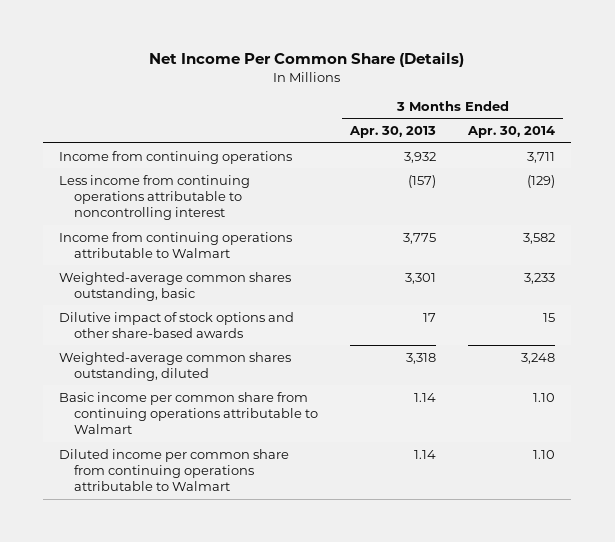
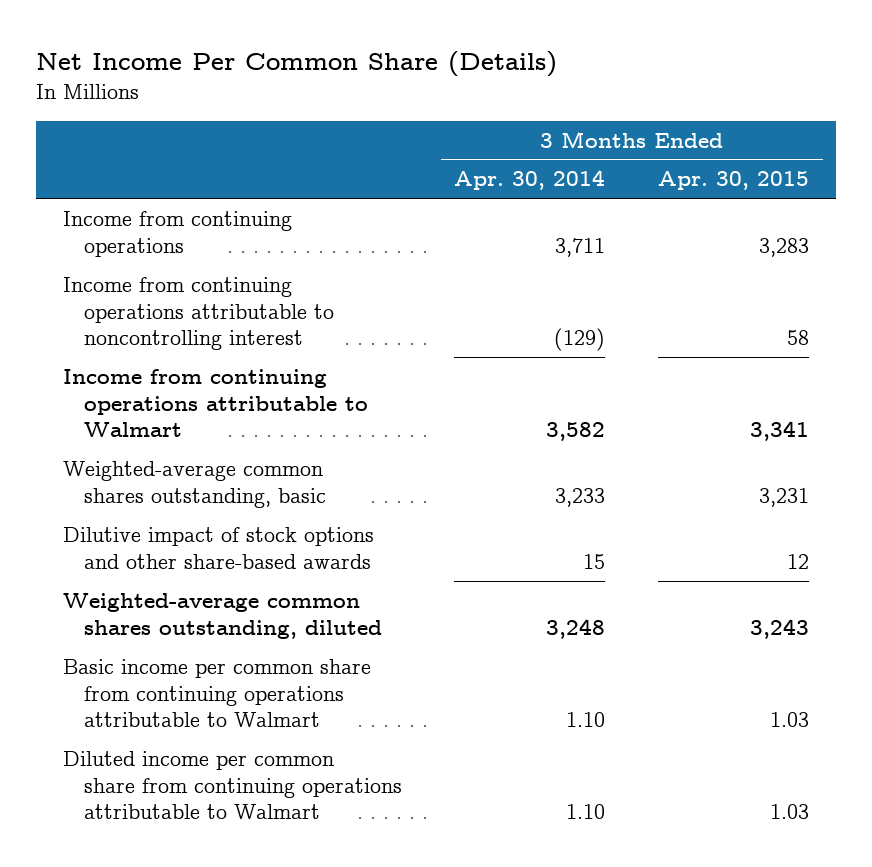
[349,126,437,139] Apr. 30, 2013 -> none
none -> [658,171,810,191] Apr. 30, 2015
[59,174,251,221] Less income from continuing operations attributable to noncontrolling interest -> [62,276,334,351] Income from continuing operations attributable to noncontrolling interest

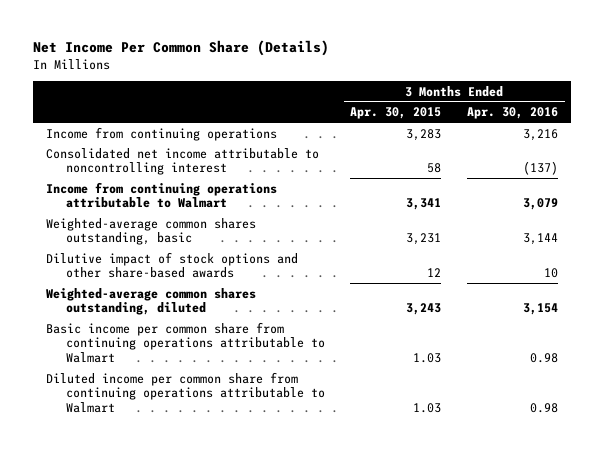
[454,170,606,191] Apr. 30, 2014 -> none
none -> [467,107,559,120] Apr. 30, 2016
[62,276,334,351] Income from continuing operations attributable to noncontrolling interest -> [46,147,320,176] Consolidated net income attributable to noncontrolling interest

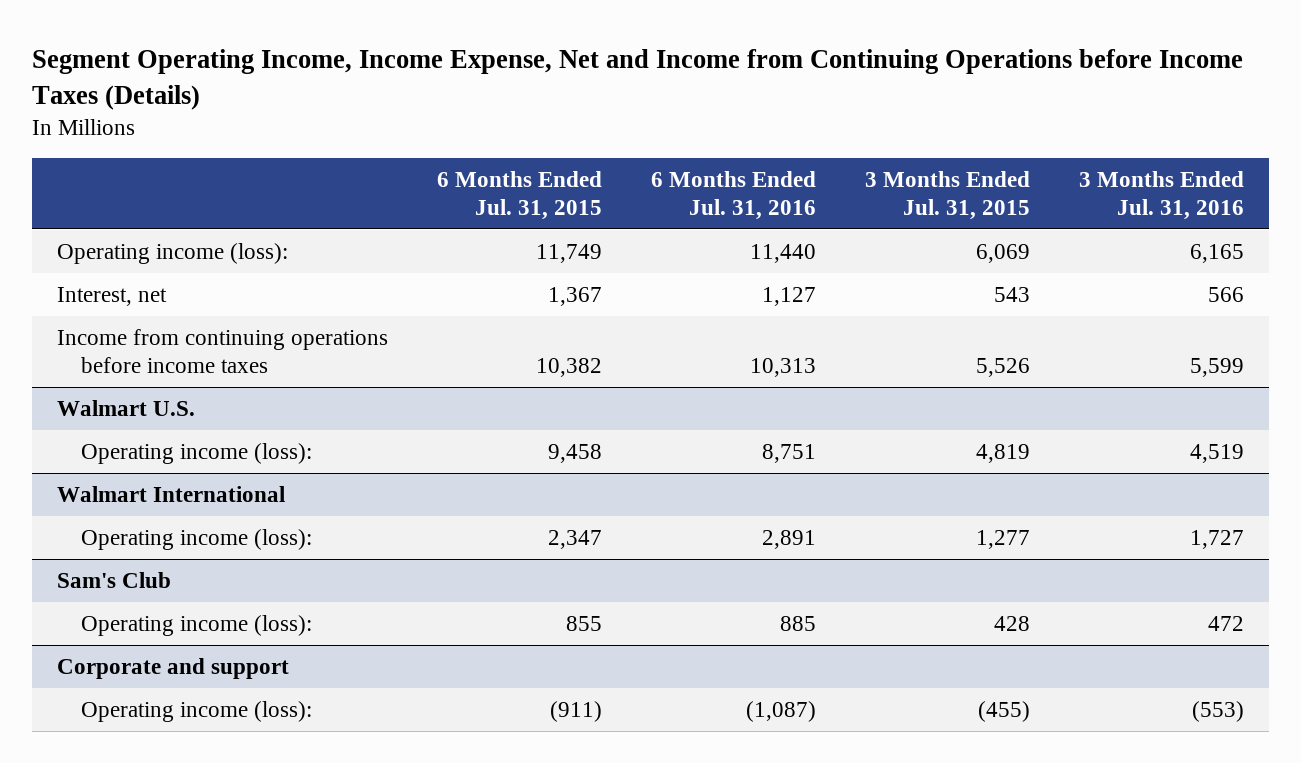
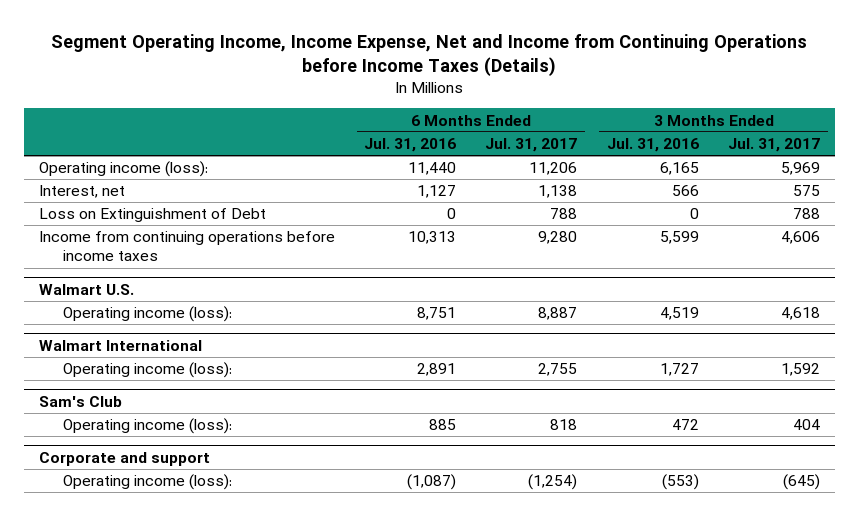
[436,170,602,220] 6 Months Ended Jul. 31, 2015 -> none
[865,170,1031,220] 3 Months Ended Jul. 31, 2015 -> none
none -> [485,138,578,153] Jul. 31, 2017
none -> [728,138,821,153] Jul. 31, 2017
none -> [38,208,266,223] Loss on Extinguishment of Debt

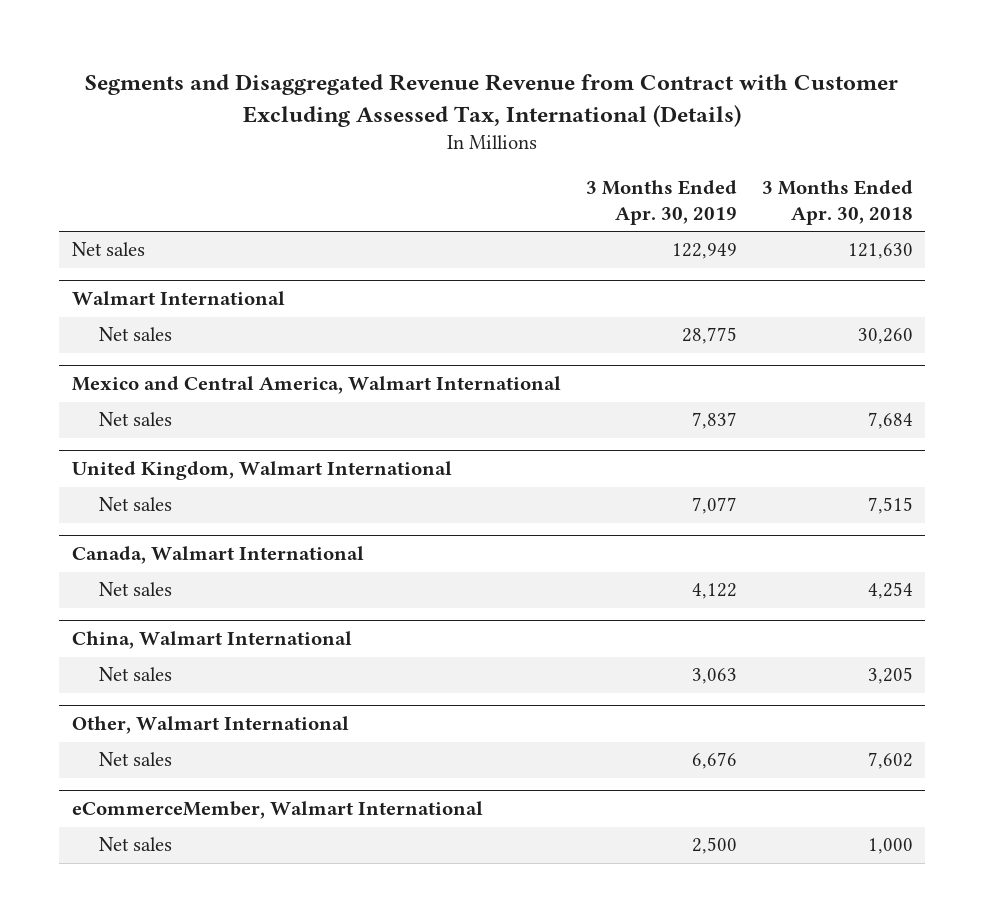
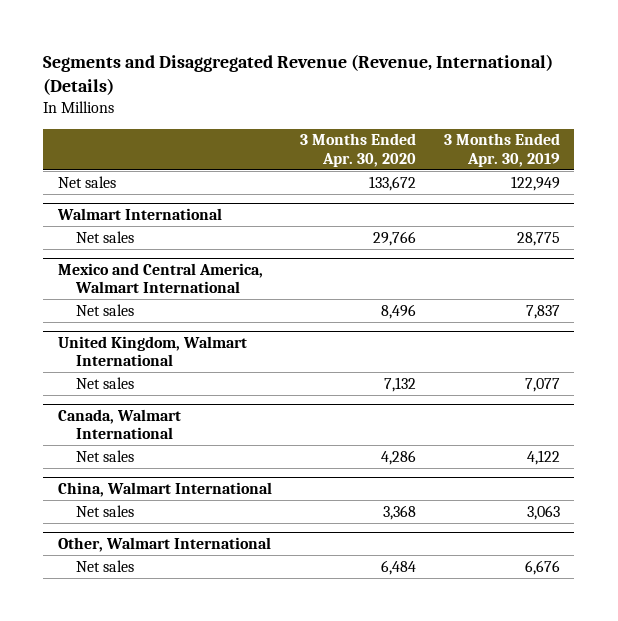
[85,74,899,127] Segments and Disaggregated Revenue Revenue from Contract with Customer Excluding Assessed Tax, International (Details) -> [43,53,554,95] Segments and Disaggregated Revenue (Revenue, International) (Details)
[761,180,913,225] 3 Months Ended Apr. 30, 2018 -> none
none -> [299,133,416,167] 3 Months Ended Apr. 30, 2020
[71,801,483,820] eCommerceMember, Walmart International -> none
[98,837,172,852] Net sales -> none

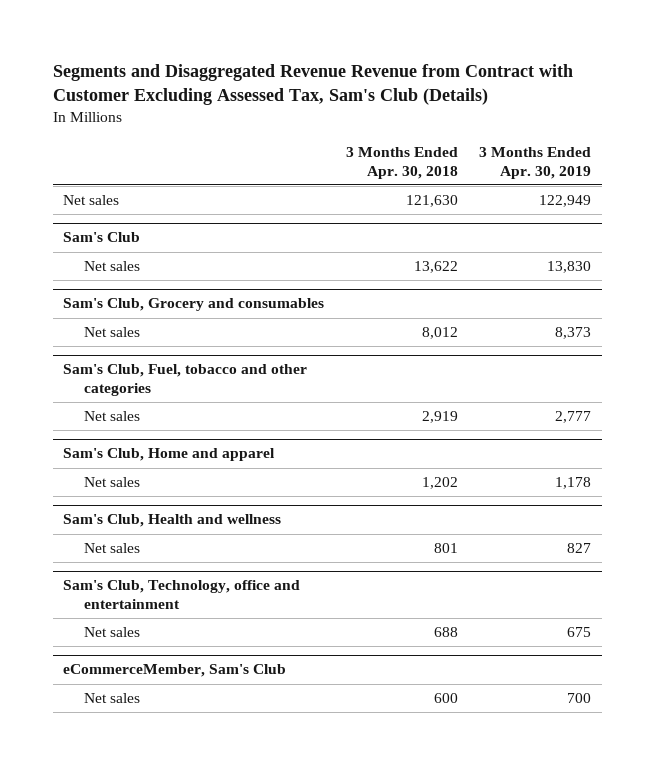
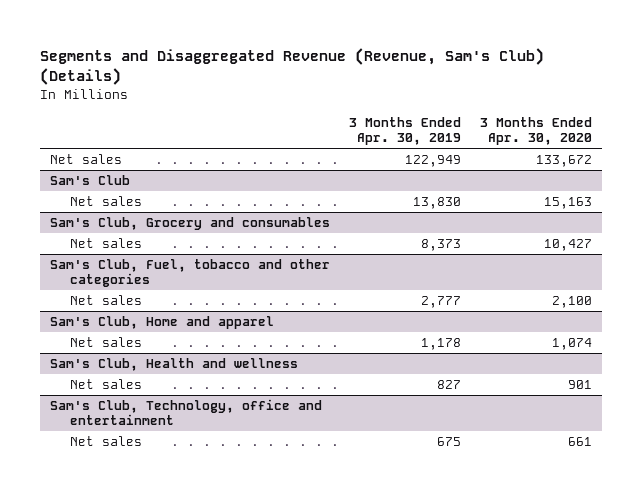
[52,63,573,106] Segments and Disaggregated Revenue Revenue from Contract with Customer Excluding Assessed Tax, Sam's Club (Details) -> [40,47,545,86] Segments and Disaggregated Revenue (Revenue, Sam's Club) (Details)
[345,147,458,179] 3 Months Ended Apr. 30, 2018 -> none
none -> [480,116,593,146] 3 Months Ended Apr. 30, 2020
[63,664,287,678] eCommerceMember, Sam's Club -> none
[84,693,141,704] Net sales -> none

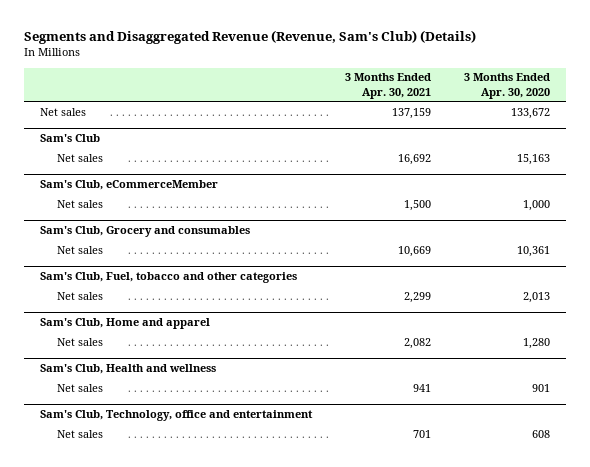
[348,116,461,146] 3 Months Ended Apr. 30, 2019 -> none
none -> [344,73,431,99] 3 Months Ended Apr. 30, 2021
none -> [40,179,219,190] Sam's Club, eCommerceMember
none -> [56,199,103,208] Net sales
[544,238,593,251] 10,427 -> [516,245,550,257] 10,361
[552,295,593,308] 2,100 -> [522,291,550,303] 2,013
[552,337,593,350] 1,074 -> [522,337,550,349] 1,280
[568,436,593,446] 661 -> [531,429,550,438] 608

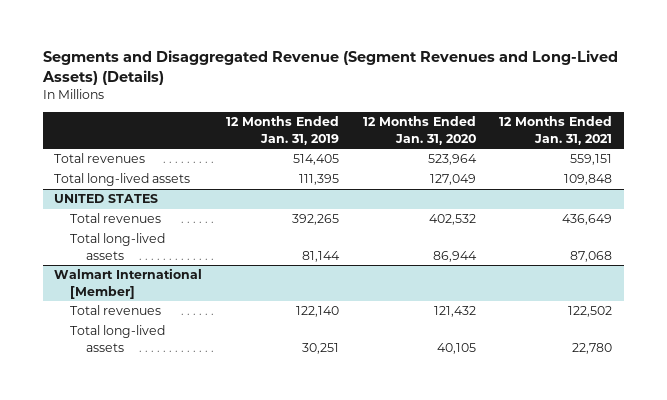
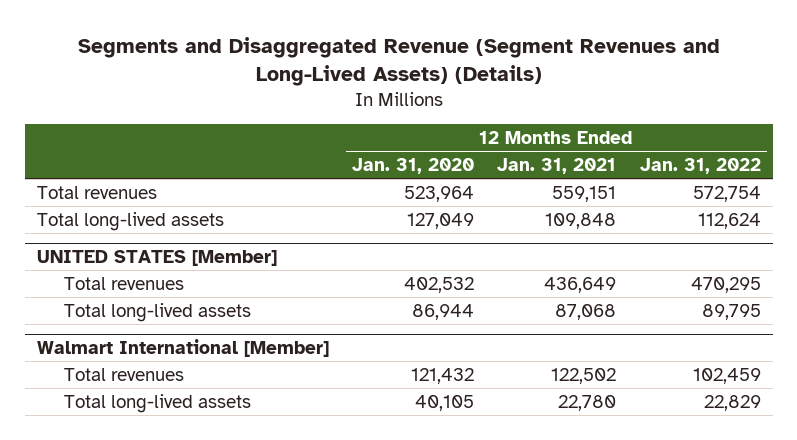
[226,116,340,145] 12 Months Ended Jan. 31, 2019 -> none
none -> [639,157,761,174] Jan. 31, 2022
[54,194,159,204] UNITED STATES -> [36,250,277,267] UNITED STATES [Member]

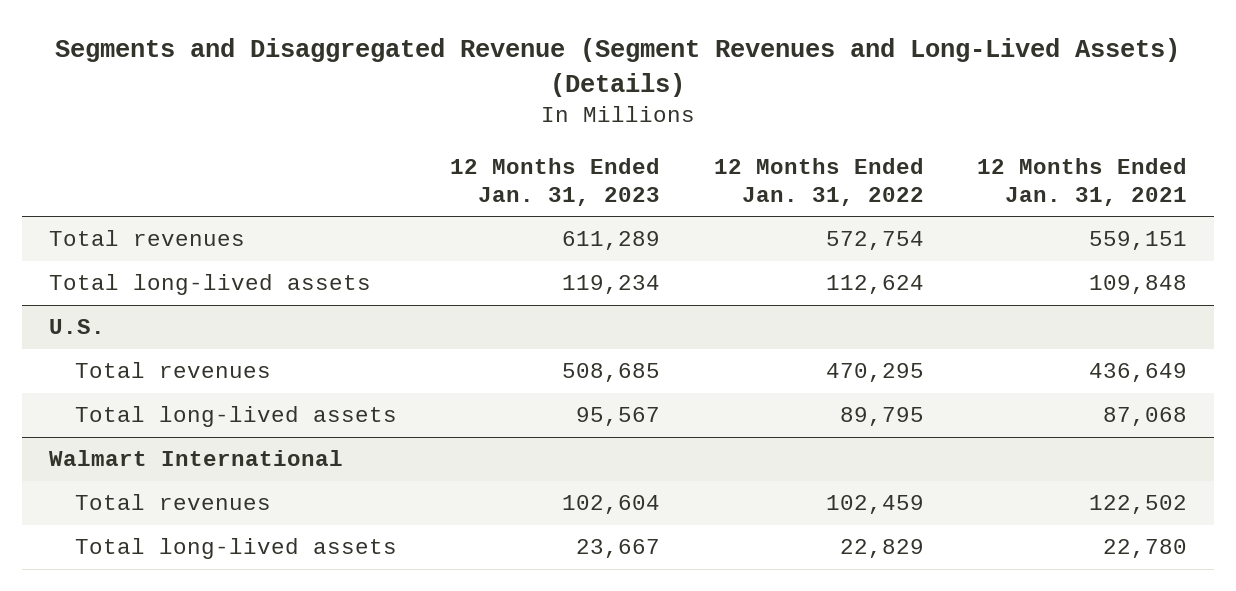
[351,157,474,174] Jan. 31, 2020 -> none
none -> [450,157,661,206] 12 Months Ended Jan. 31, 2023
[36,250,277,267] UNITED STATES [Member] -> [49,319,106,335] U.S.
[36,339,329,358] Walmart International [Member] -> [49,450,344,467] Walmart International

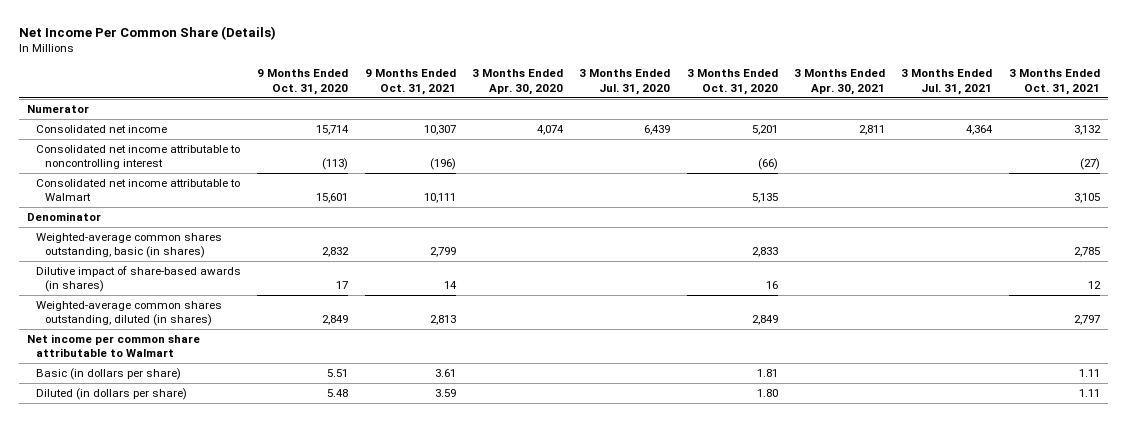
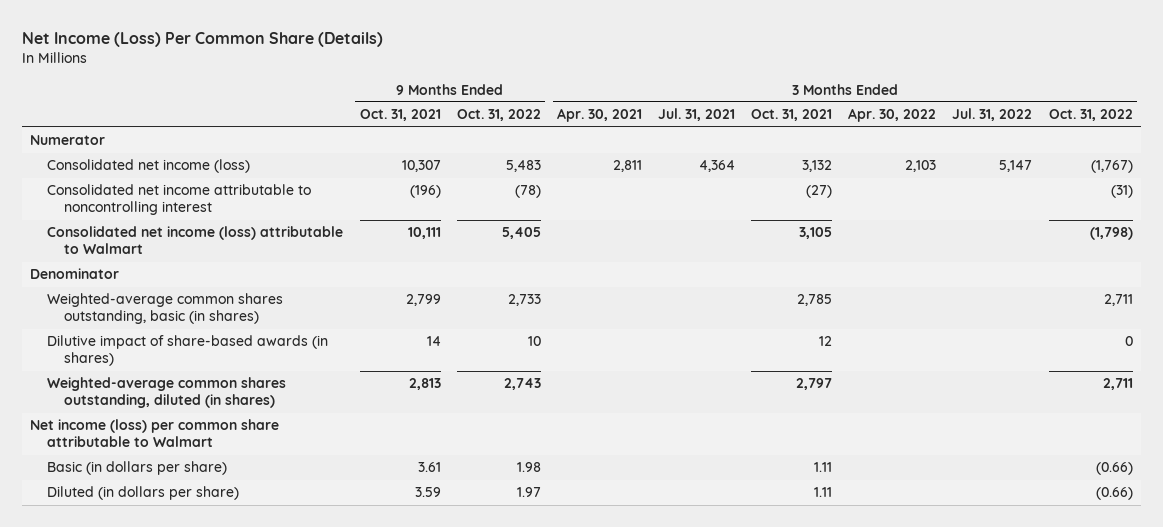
[19,25,277,40] Net Income Per Common Share (Details) -> [22,32,384,48] Net Income (Loss) Per Common Share (Details)
[257,69,349,95] 9 Months Ended Oct. 31, 2020 -> none
[471,69,563,95] 3 Months Ended Apr. 30, 2020 -> none
[579,69,671,95] 3 Months Ended Jul. 31, 2020 -> none
[686,69,778,95] 3 Months Ended Oct. 31, 2020 -> none
none -> [456,109,541,122] Oct. 31, 2022
none -> [848,108,937,123] Apr. 30, 2022
none -> [952,108,1033,122] Jul. 31, 2022
none -> [1048,109,1133,122] Oct. 31, 2022
[35,124,167,133] Consolidated net income -> [47,159,251,174] Consolidated net income (loss)
[35,178,240,202] Consolidated net income attributable to Walmart -> [47,226,344,255] Consolidated net income (loss) attributable to Walmart
[27,333,201,358] Net income per common share attributable to Walmart -> [30,419,280,448] Net income (loss) per common share attributable to Walmart

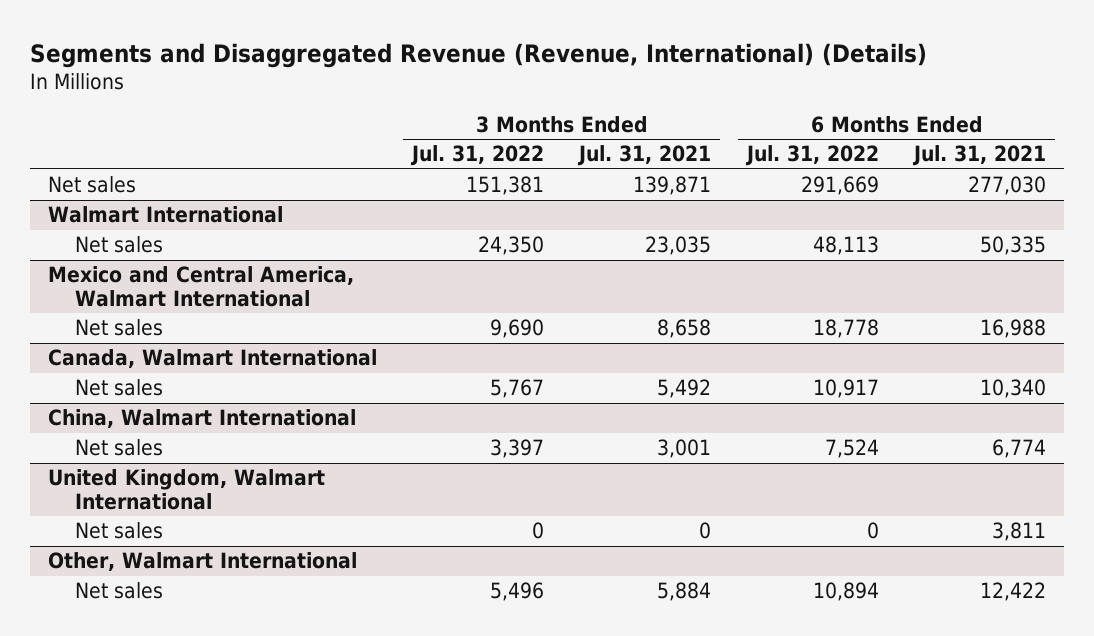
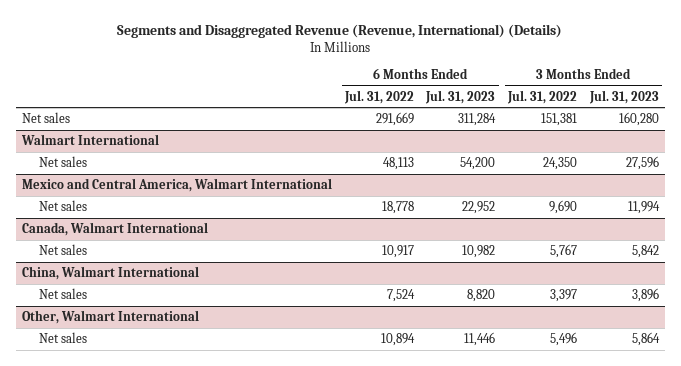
[577,145,712,167] Jul. 31, 2021 -> none
[912,145,1047,167] Jul. 31, 2021 -> none
none -> [425,89,496,104] Jul. 31, 2023
none -> [588,89,659,104] Jul. 31, 2023
[47,469,325,510] United Kingdom, Walmart International -> none
[75,522,164,540] Net sales -> none

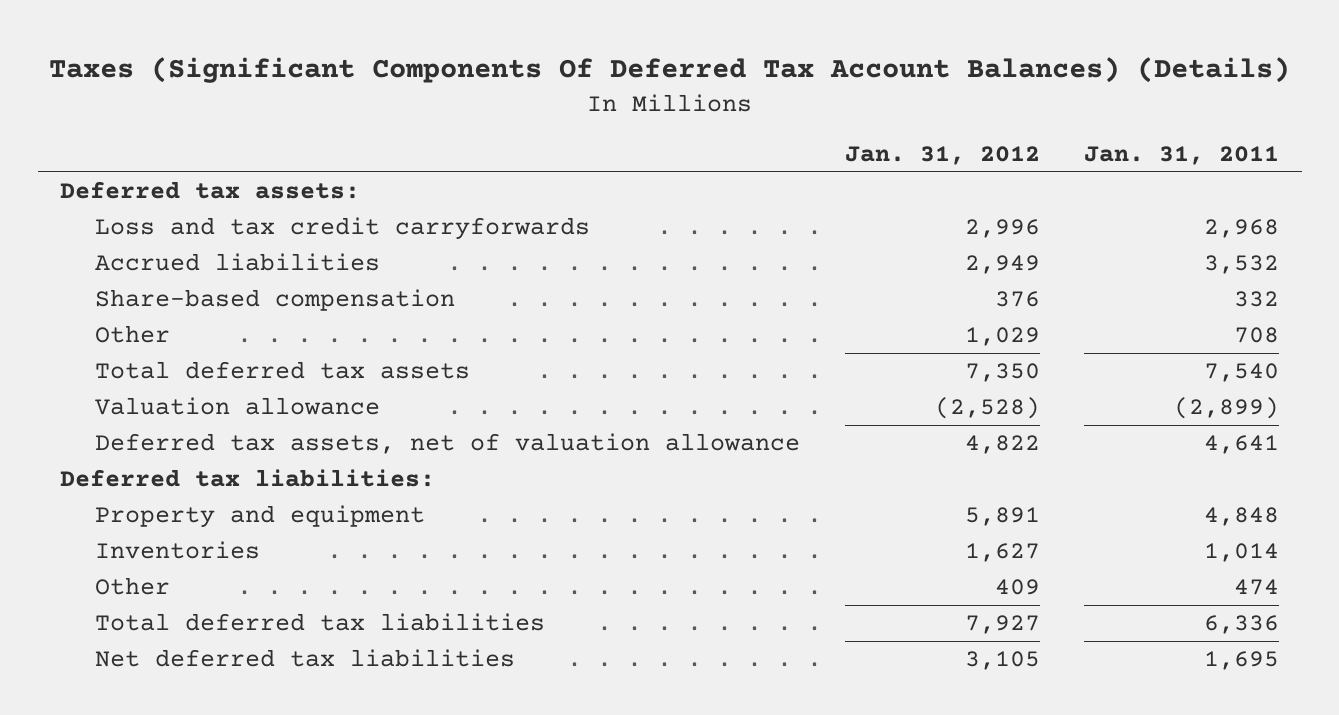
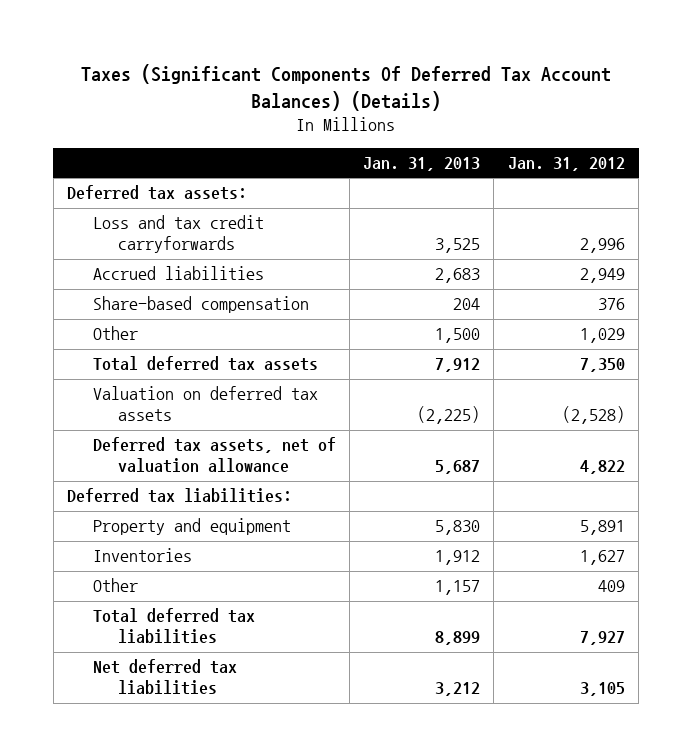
[1084,145,1280,165] Jan. 31, 2011 -> none
none -> [363,157,481,172] Jan. 31, 2013
[94,397,380,416] Valuation allowance -> [92,386,318,422] Valuation on deferred tax assets

